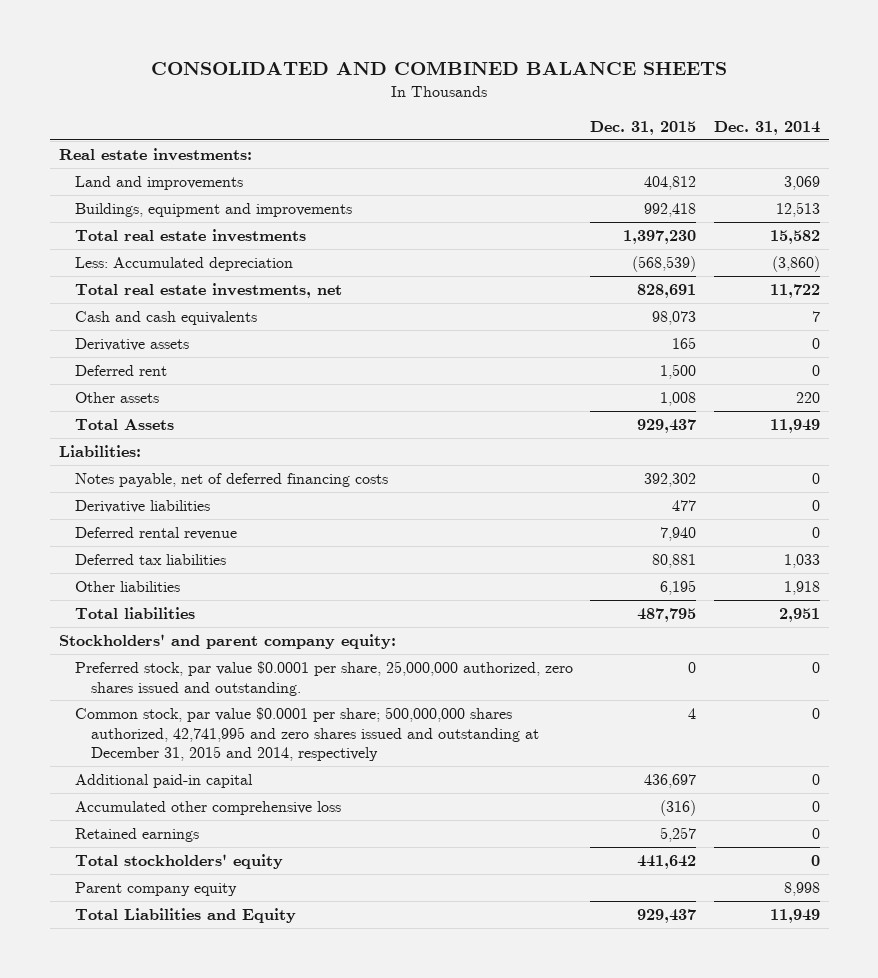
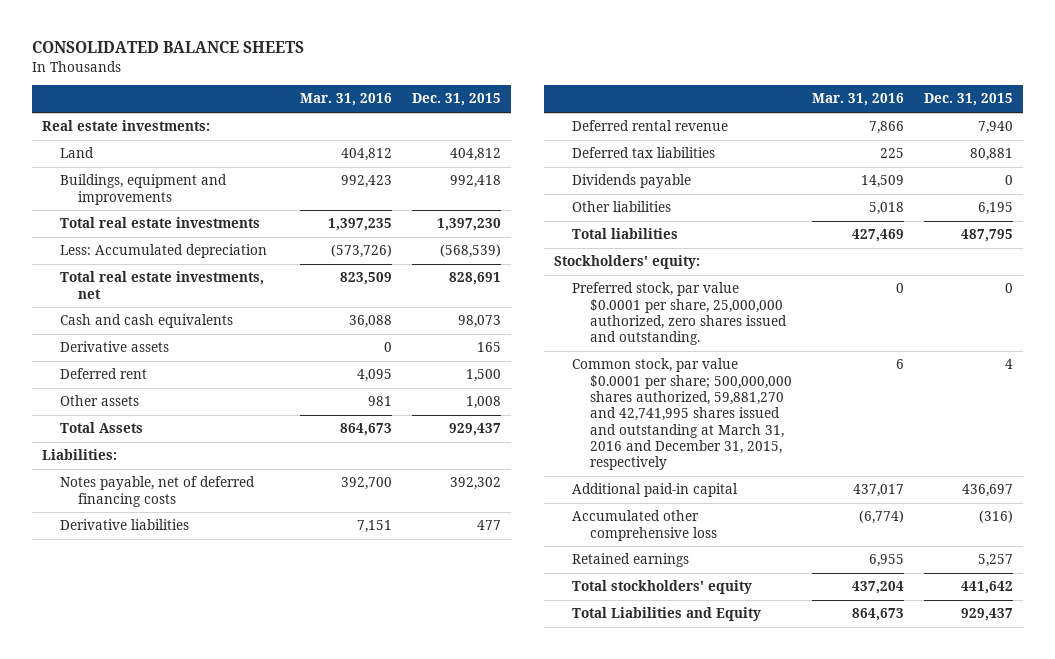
[151,60,728,75] CONSOLIDATED AND COMBINED BALANCE SHEETS -> [32,41,305,54] CONSOLIDATED BALANCE SHEETS
[713,121,820,136] Dec. 31, 2014 -> none
none -> [299,93,392,107] Mar. 31, 2016
[74,175,243,190] Land and improvements -> [60,147,95,159] Land
none -> [572,174,692,189] Dividends payable
[58,633,396,649] Stockholders' and parent company equity: -> [554,255,701,270] Stockholders' equity:
[74,706,540,762] Common stock, par value $0.0001 per share; 500,000,000 shares authorized, 42,741,995 and zero shares issued and outstanding at December 31, 2015 and 2014, respectively -> [572,358,793,471] Common stock, par value $0.0001 per share; 500,000,000 shares authorized, 59,881,270 and 42,741,995 shares issued and outstanding at March 31, 2016 and December 31, 2015, respectively
[74,881,237,896] Parent company equity -> none

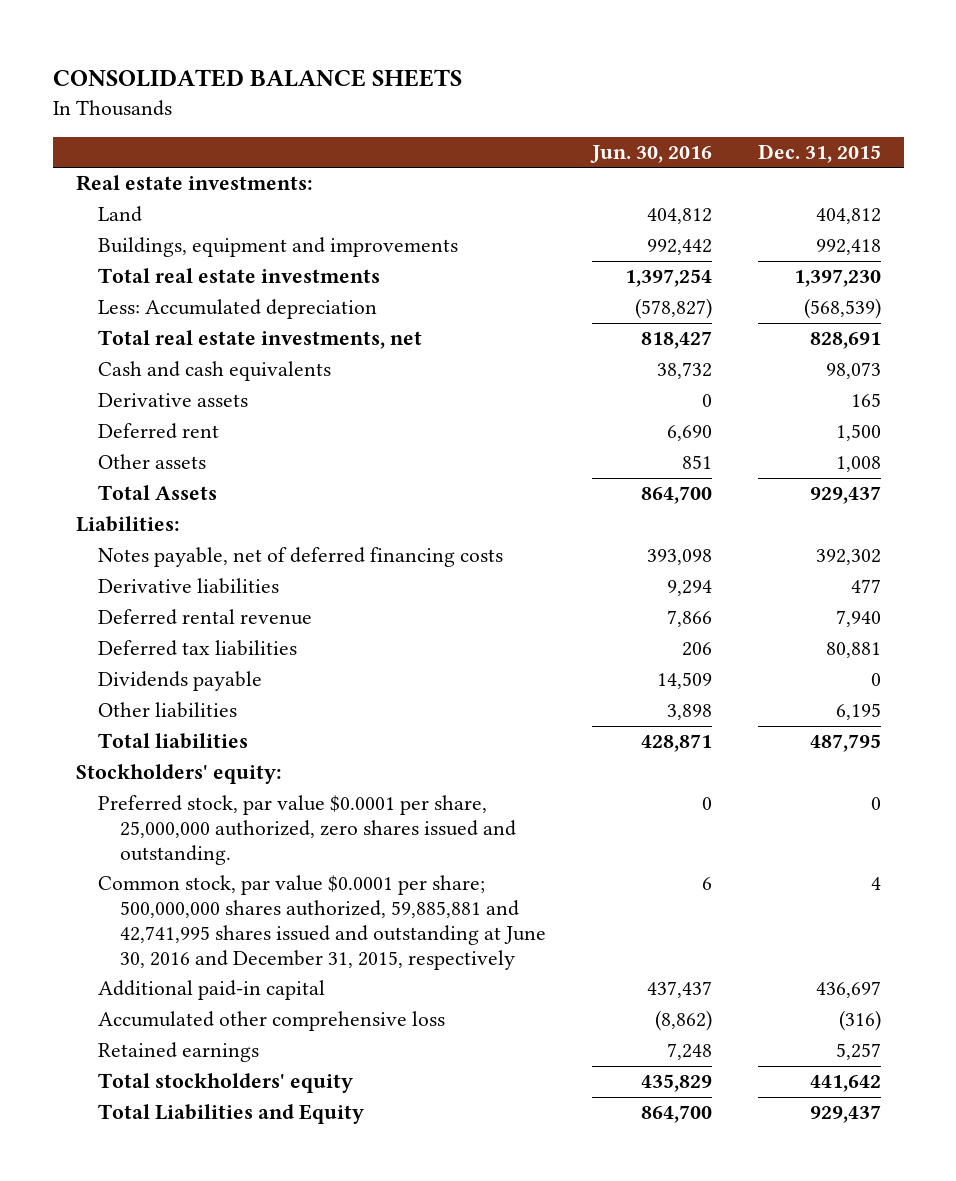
[299,93,392,107] Mar. 31, 2016 -> none
none -> [590,144,713,163] Jun. 30, 2016
[572,358,793,471] Common stock, par value $0.0001 per share; 500,000,000 shares authorized, 59,881,270 and 42,741,995 shares issued and outstanding at March 31, 2016 and December 31, 2015, respectively -> [97,875,547,970] Common stock, par value $0.0001 per share; 500,000,000 shares authorized, 59,885,881 and 42,741,995 shares issued and outstanding at June 30, 2016 and December 31, 2015, respectively

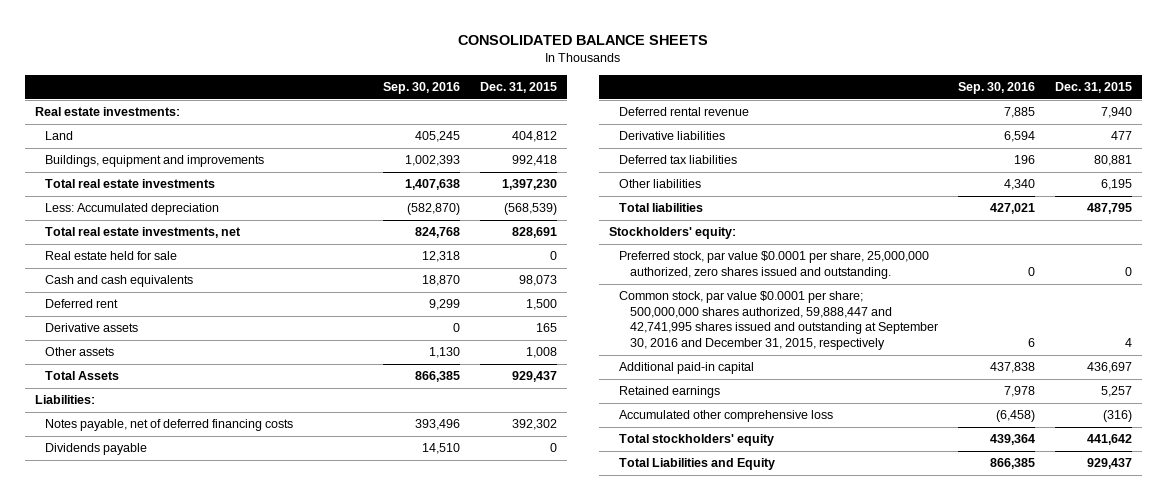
[590,144,713,163] Jun. 30, 2016 -> none
none -> [383,82,461,95] Sep. 30, 2016
none -> [45,251,178,261] Real estate held for sale
[97,393,248,408] Derivative assets -> [45,323,139,333] Derivative assets
[97,671,262,692] Dividends payable -> [45,443,148,456] Dividends payable
[97,578,279,595] Derivative liabilities -> [619,131,726,141] Derivative liabilities
[97,875,547,970] Common stock, par value $0.0001 per share; 500,000,000 shares authorized, 59,885,881 and 42,741,995 shares issued and outstanding at June 30, 2016 and December 31, 2015, respectively -> [619,291,938,350] Common stock, par value $0.0001 per share; 500,000,000 shares authorized, 59,888,447 and 42,741,995 shares issued and outstanding at September 30, 2016 and December 31, 2015, respectively
[97,1011,445,1032] Accumulated other comprehensive loss -> [619,410,834,423] Accumulated other comprehensive loss

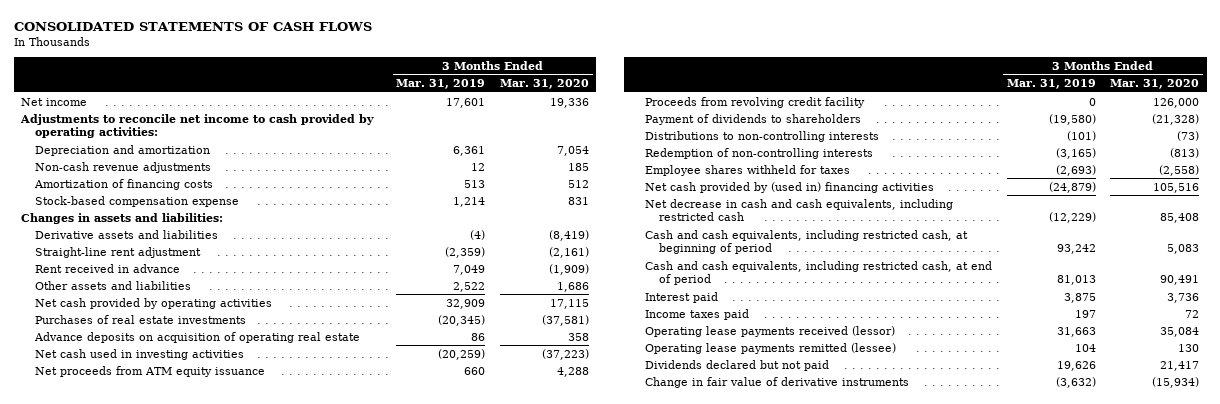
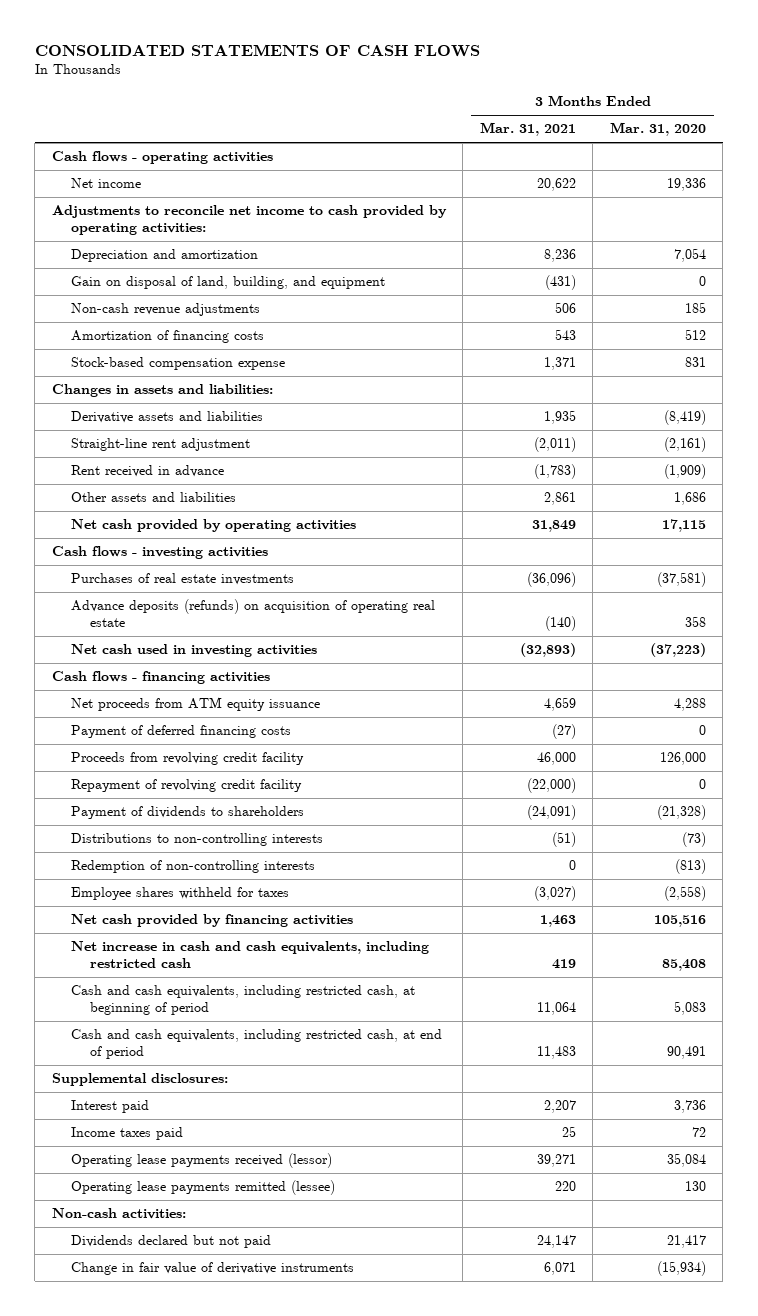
[396,79,486,90] Mar. 31, 2019 -> none
none -> [479,122,576,137] Mar. 31, 2021
none -> [51,151,273,165] Cash flows - operating activities
none -> [70,276,385,290] Gain on disposal of land, building, and equipment
none -> [51,546,268,560] Cash flows - investing activities
[33,331,360,343] Advance deposits on acquisition of operating real estate -> [70,599,435,627] Advance deposits (refunds) on acquisition of operating real estate
none -> [51,671,270,685] Cash flows - financing activities
none -> [70,725,291,739] Payment of deferred financing costs
none -> [70,779,302,793] Repayment of revolving credit facility
[645,181,935,193] Net cash provided by (used in) financing activities -> [70,914,353,928] Net cash provided by financing activities
[645,198,954,222] Net decrease in cash and cash equivalents, including restricted cash -> [70,941,429,968] Net increase in cash and cash equivalents, including restricted cash
none -> [51,1073,228,1087] Supplemental disclosures:
none -> [51,1208,186,1220] Non-cash activities:

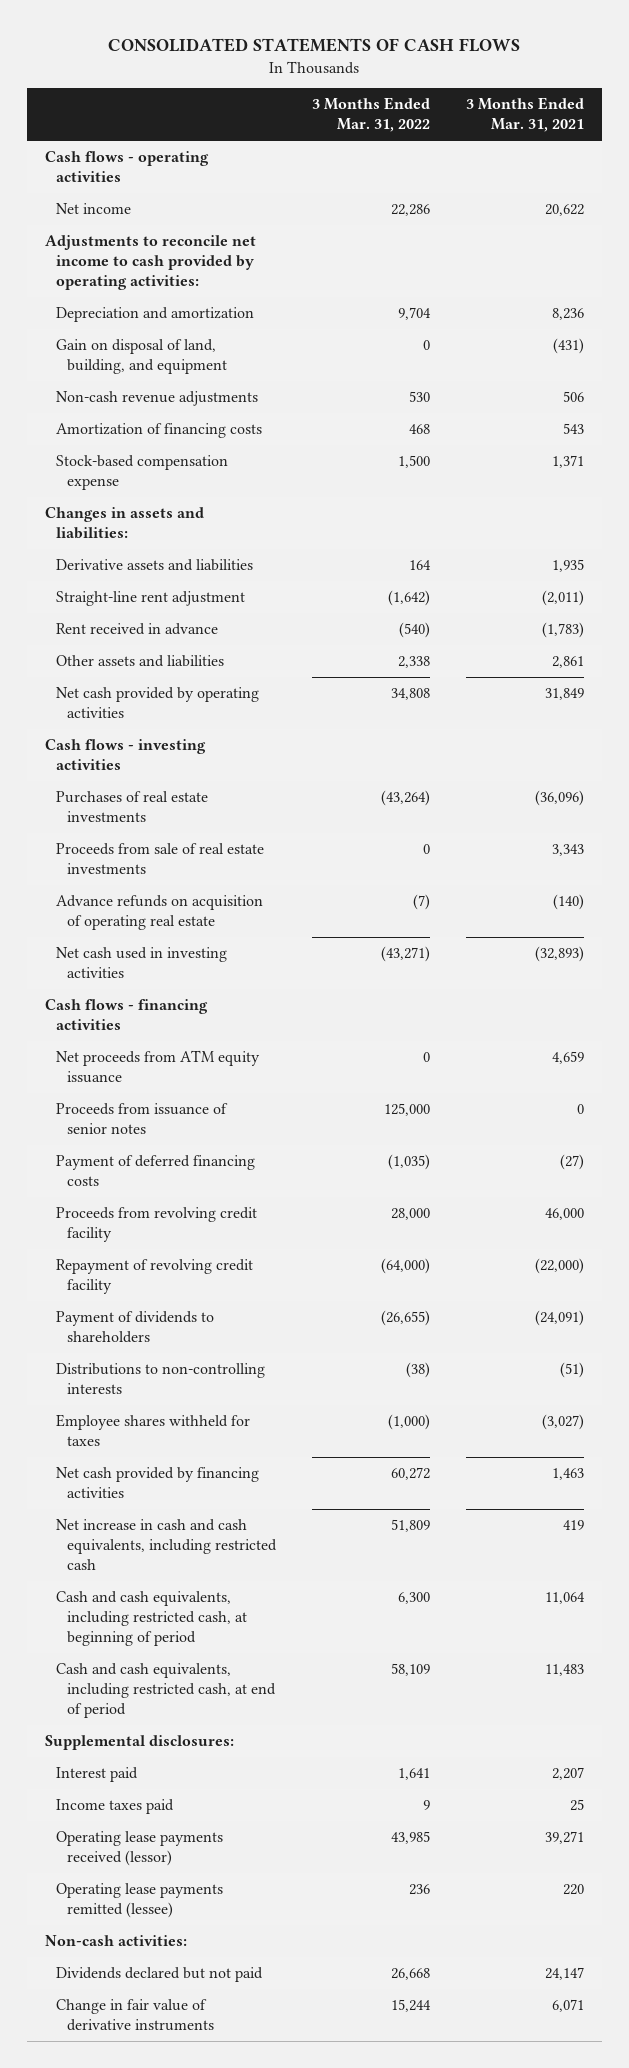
[609,122,706,137] Mar. 31, 2020 -> none
none -> [312,97,431,133] 3 Months Ended Mar. 31, 2022
none -> [55,843,264,875] Proceeds from sale of real estate investments
[70,599,435,627] Advance deposits (refunds) on acquisition of operating real estate -> [55,895,263,931] Advance refunds on acquisition of operating real estate
none -> [55,1103,228,1135] Proceeds from issuance of senior notes
[70,860,315,874] Redemption of non-controlling interests -> none

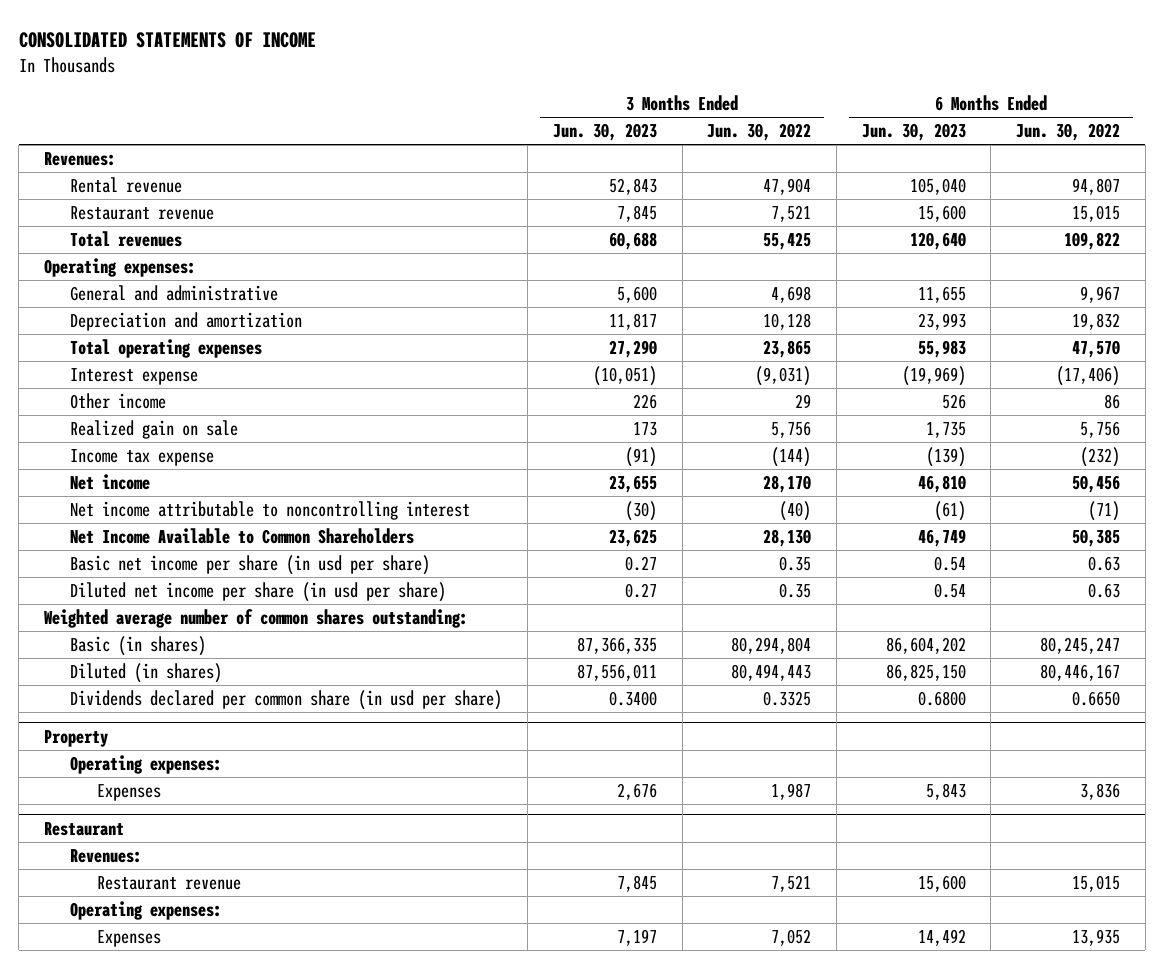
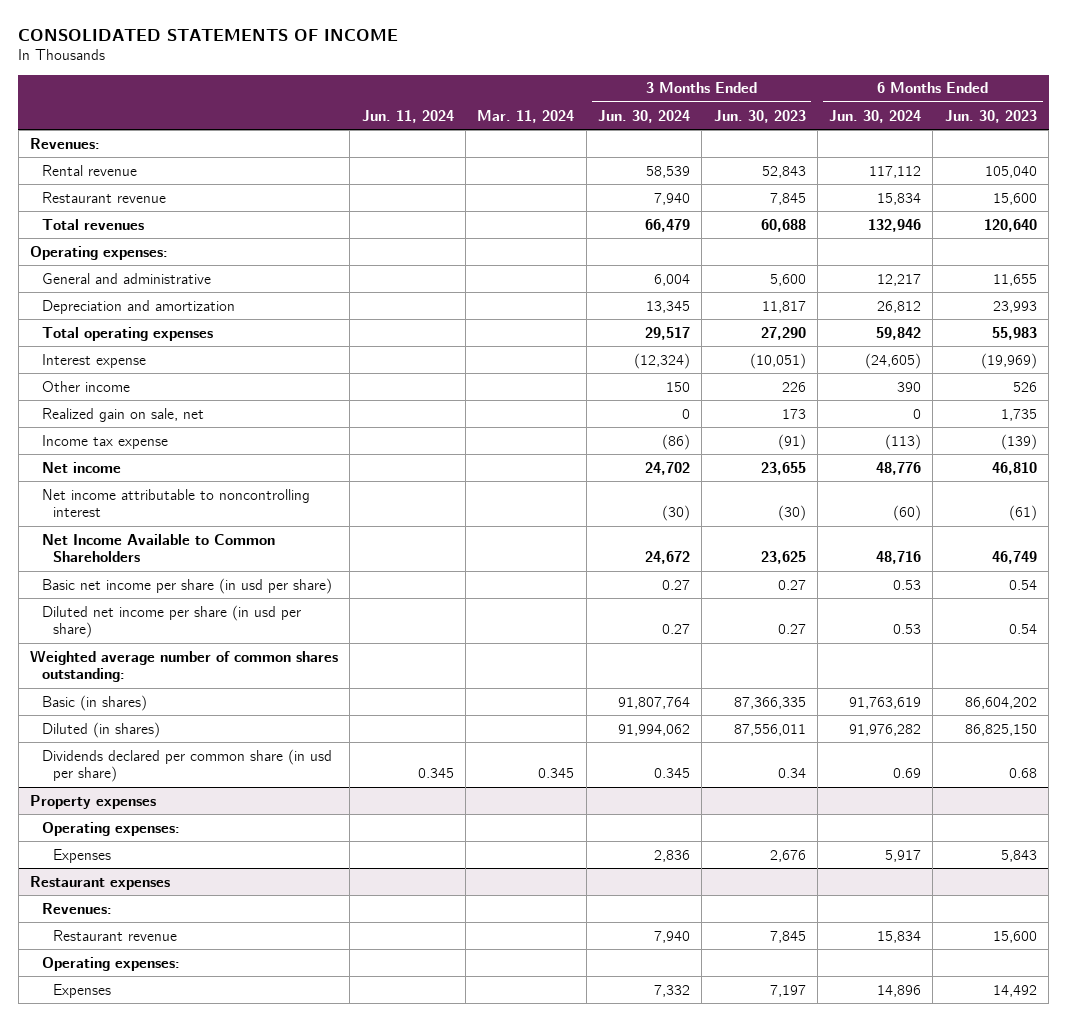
[707,123,812,142] Jun. 30, 2022 -> none
[1016,123,1121,142] Jun. 30, 2022 -> none
none -> [361,109,454,123] Jun. 11, 2024
none -> [477,109,575,123] Mar. 11, 2024
none -> [597,109,690,123] Jun. 30, 2024
none -> [829,109,922,123] Jun. 30, 2024
[70,419,239,439] Realized gain on sale -> [41,407,204,422] Realized gain on sale, net
[608,690,657,706] 0.3400 -> [777,768,806,779] 0.34
[917,690,966,706] 0.6800 -> [1008,768,1037,779] 0.68
[44,729,109,747] Property -> [30,794,157,809] Property expenses
[44,821,125,836] Restaurant -> [30,875,171,890] Restaurant expenses

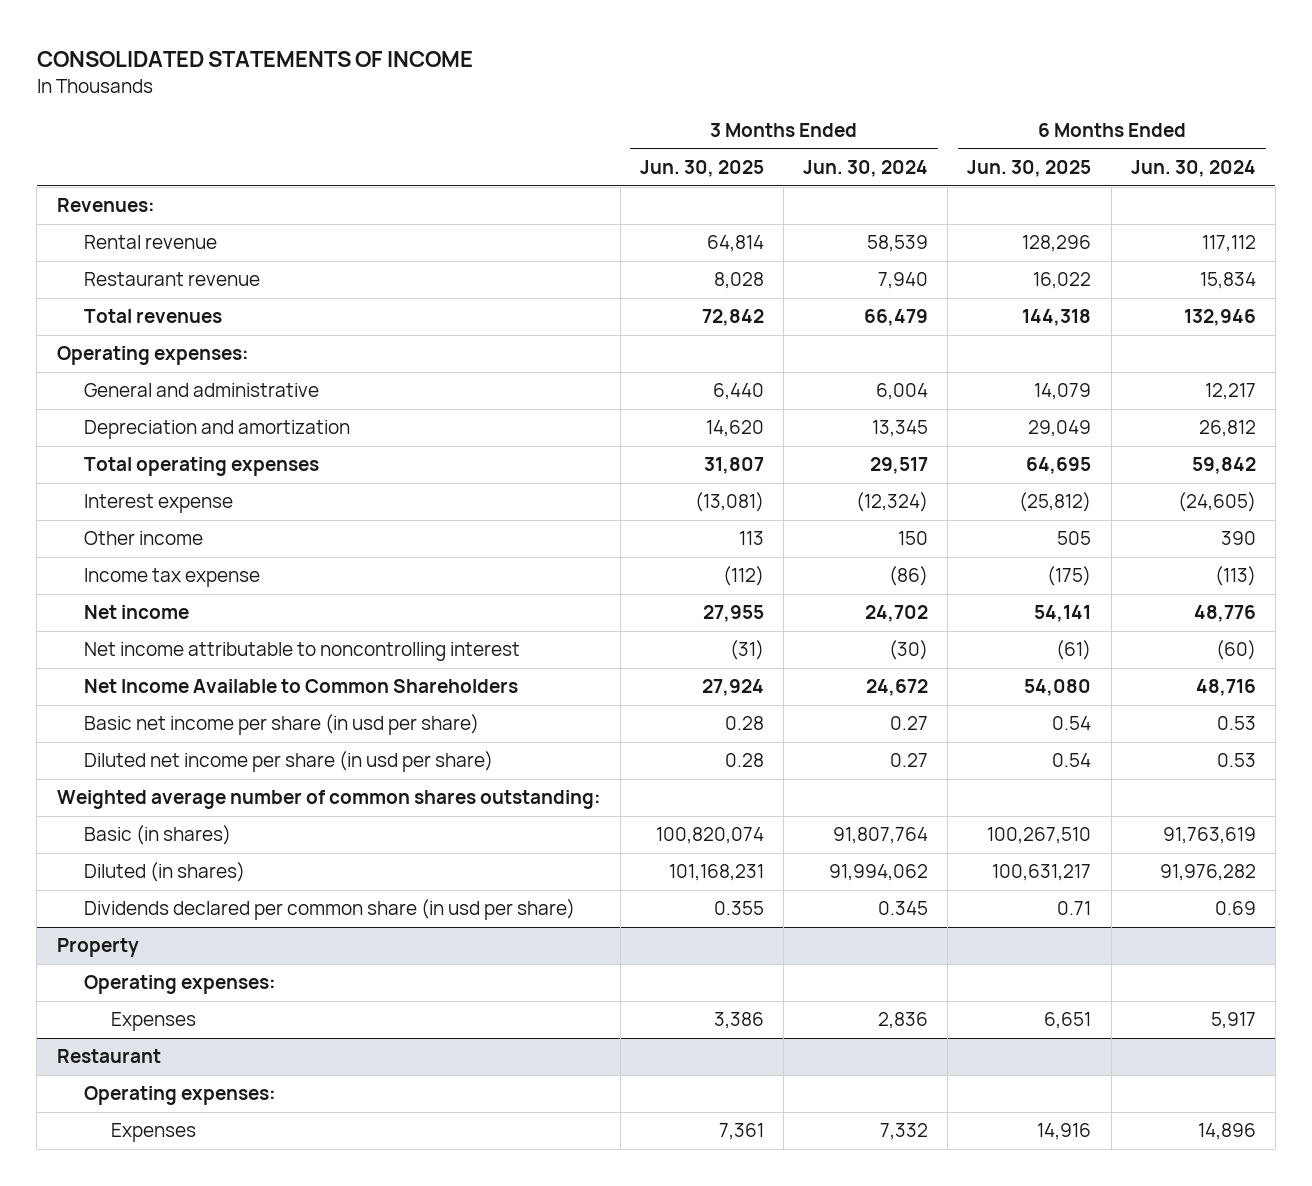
[361,109,454,123] Jun. 11, 2024 -> none
[477,109,575,123] Mar. 11, 2024 -> none
[713,109,806,123] Jun. 30, 2023 -> none
[944,109,1037,123] Jun. 30, 2023 -> none
none -> [639,160,764,178] Jun. 30, 2025
none -> [967,160,1092,178] Jun. 30, 2025
[41,407,204,422] Realized gain on sale, net -> none
[30,794,157,809] Property expenses -> [56,938,139,958] Property
[41,902,112,914] Revenues: -> none
[52,929,177,941] Restaurant revenue -> none
[30,875,171,890] Restaurant expenses -> [56,1049,161,1064] Restaurant

